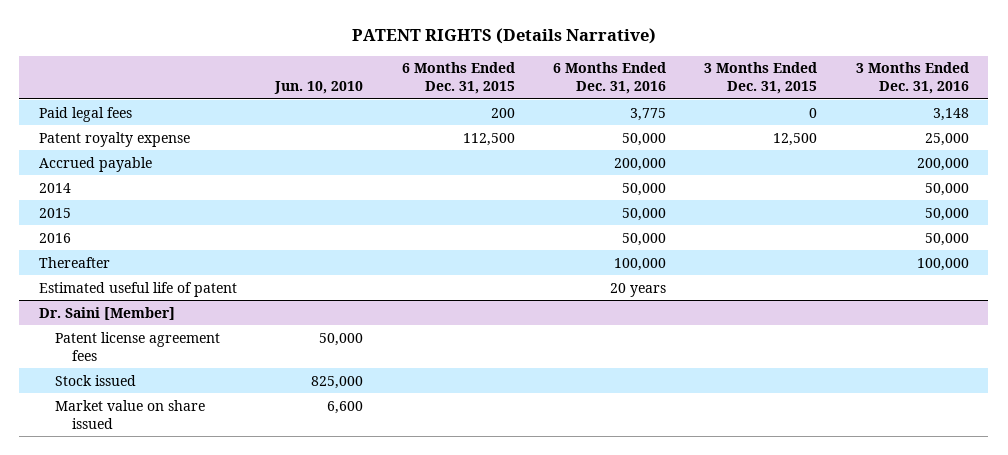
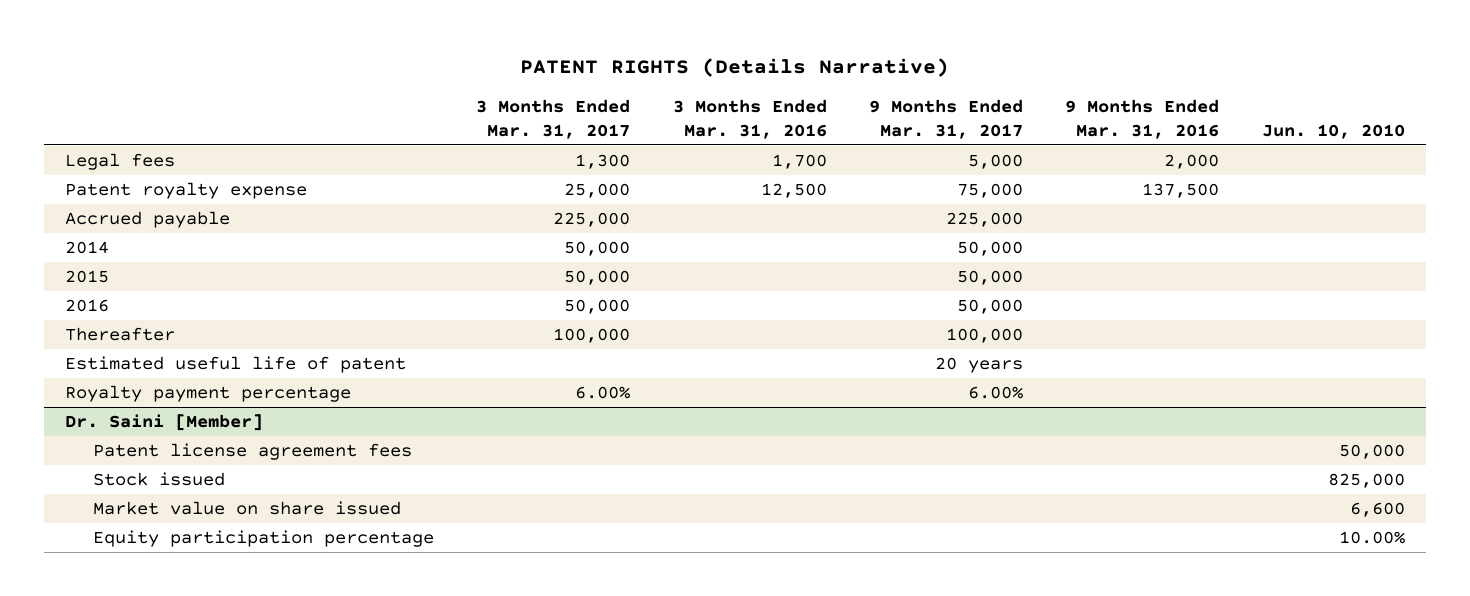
[401,62,515,95] 6 Months Ended Dec. 31, 2015 -> none
[552,62,666,95] 6 Months Ended Dec. 31, 2016 -> none
[704,62,818,95] 3 Months Ended Dec. 31, 2015 -> none
[855,62,969,95] 3 Months Ended Dec. 31, 2016 -> none
none -> [476,98,631,140] 3 Months Ended Mar. 31, 2017
none -> [672,98,827,140] 3 Months Ended Mar. 31, 2016
none -> [869,98,1024,140] 9 Months Ended Mar. 31, 2017
none -> [1065,98,1220,140] 9 Months Ended Mar. 31, 2016
[38,106,132,122] Paid legal fees -> [64,152,175,170] Legal fees
none -> [64,384,351,402] Royalty payment percentage
none -> [93,529,435,547] Equity participation percentage

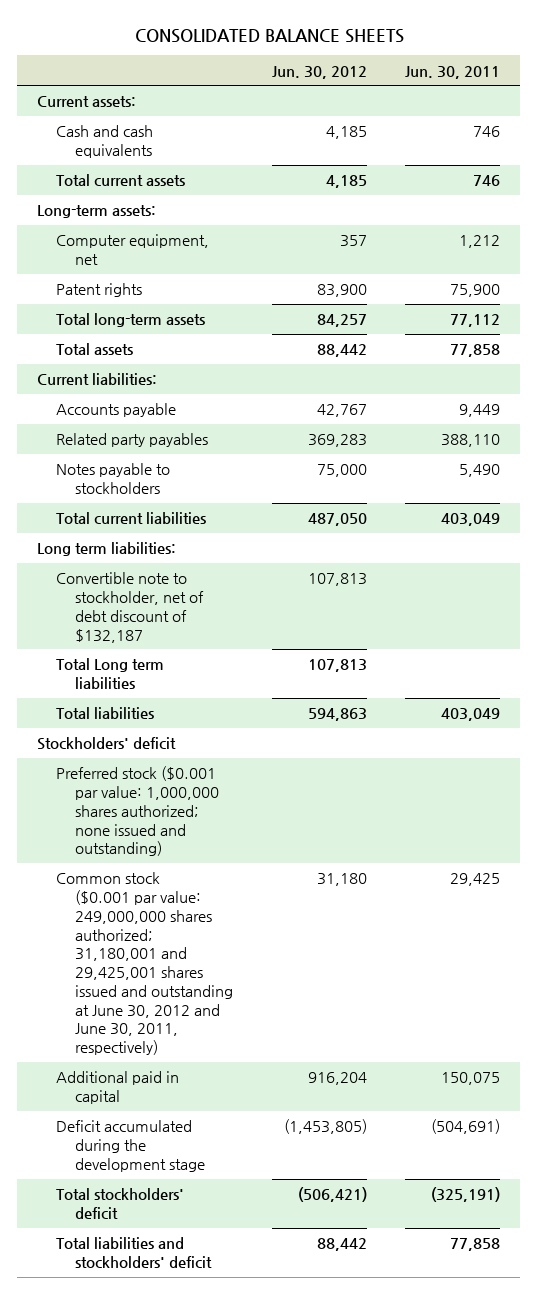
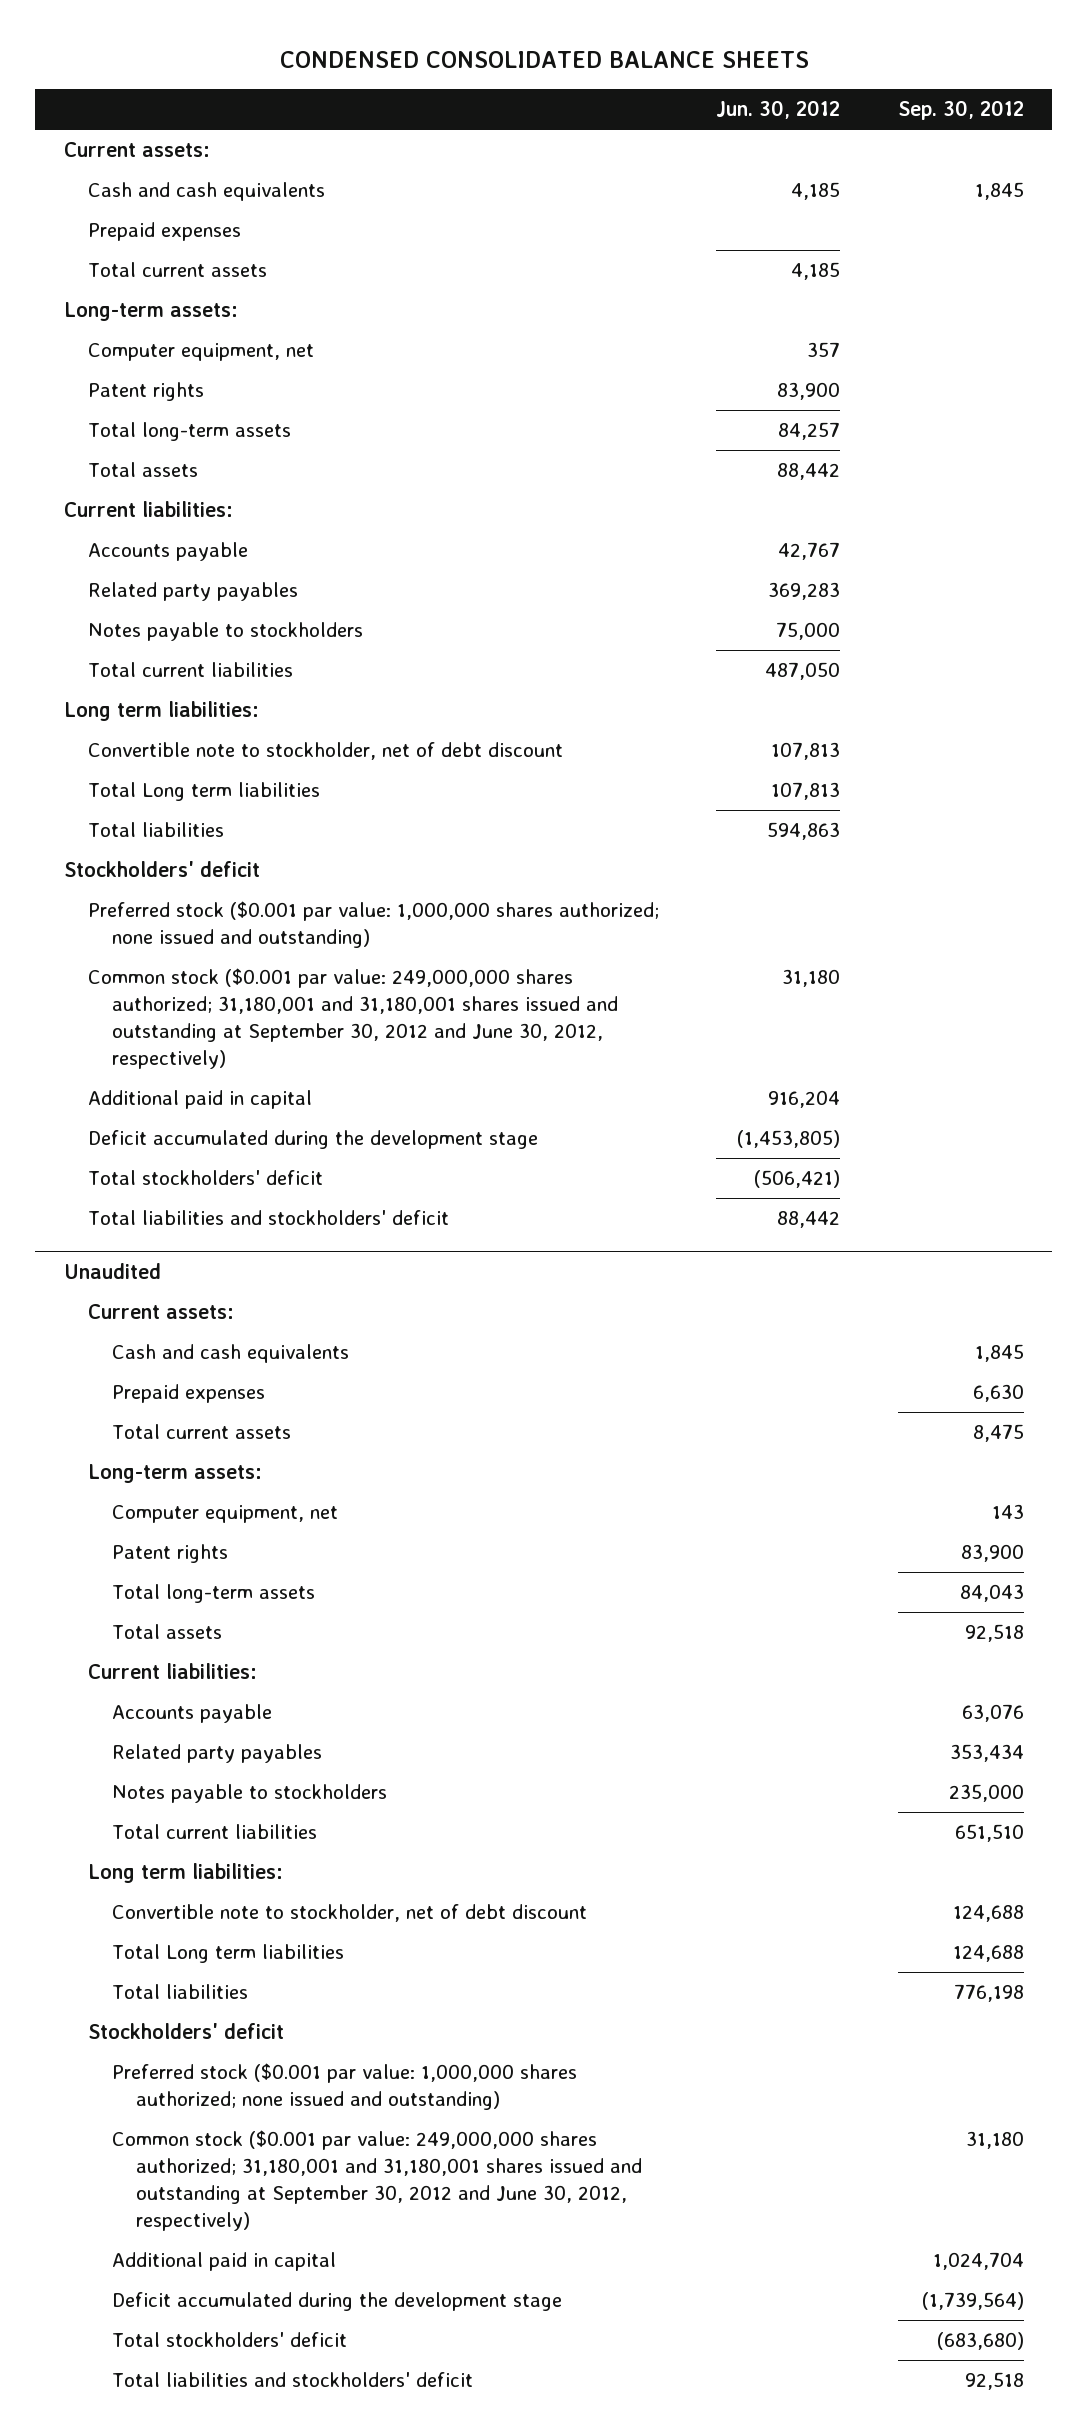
[134,28,404,43] CONSOLIDATED BALANCE SHEETS -> [279,50,809,68] CONDENSED CONSOLIDATED BALANCE SHEETS
[405,65,501,79] Jun. 30, 2011 -> none
none -> [897,100,1024,121] Sep. 30, 2012
none -> [87,222,241,242] Prepaid expenses
[55,572,204,643] Convertible note to stockholder, net of debt discount of $132,187 -> [87,742,563,761] Convertible note to stockholder, net of debt discount
[55,872,233,1056] Common stock ($0.001 par value: 249,000,000 shares authorized; 31,180,001 and 29,425,001 shares issued and outstanding at June 30, 2012 and June 30, 2011, respectively) -> [87,968,618,1069] Common stock ($0.001 par value: 249,000,000 shares authorized; 31,180,001 and 31,180,001 shares issued and outstanding at September 30, 2012 and June 30, 2012, respectively)
none -> [63,1262,161,1279] Unaudited
none -> [87,1304,234,1320] Current assets:
none -> [111,1344,349,1364] Cash and cash equivalents
none -> [111,1384,265,1404] Prepaid expenses
none -> [111,1424,291,1440] Total current assets
none -> [87,1464,262,1484] Long-term assets:
none -> [111,1505,338,1524] Computer equipment, net
none -> [111,1544,228,1564] Patent rights
none -> [111,1584,315,1604] Total long-term assets
none -> [111,1624,222,1640] Total assets
none -> [87,1663,257,1680] Current liabilities:
none -> [111,1704,272,1724] Accounts payable
none -> [111,1744,322,1764] Related party payables
none -> [111,1784,387,1804] Notes payable to stockholders
none -> [111,1824,317,1840] Total current liabilities
none -> [87,1863,283,1884] Long term liabilities:
none -> [111,1904,587,1923] Convertible note to stockholder, net of debt discount
none -> [111,1944,344,1964] Total Long term liabilities
none -> [111,1984,248,2000] Total liabilities
none -> [87,2023,284,2040] Stockholders' deficit
none -> [111,2063,577,2111] Preferred stock ($0.001 par value: 1,000,000 shares authorized; none issued and outstanding)
none -> [111,2130,642,2231] Common stock ($0.001 par value: 249,000,000 shares authorized; 31,180,001 and 31,180,001 shares issued and outstanding at September 30, 2012 and June 30, 2012, respectively)
none -> [111,2252,336,2272] Additional paid in capital
none -> [111,2292,562,2312] Deficit accumulated during the development stage
none -> [111,2332,347,2348] Total stockholders' deficit
none -> [111,2372,473,2388] Total liabilities and stockholders' deficit

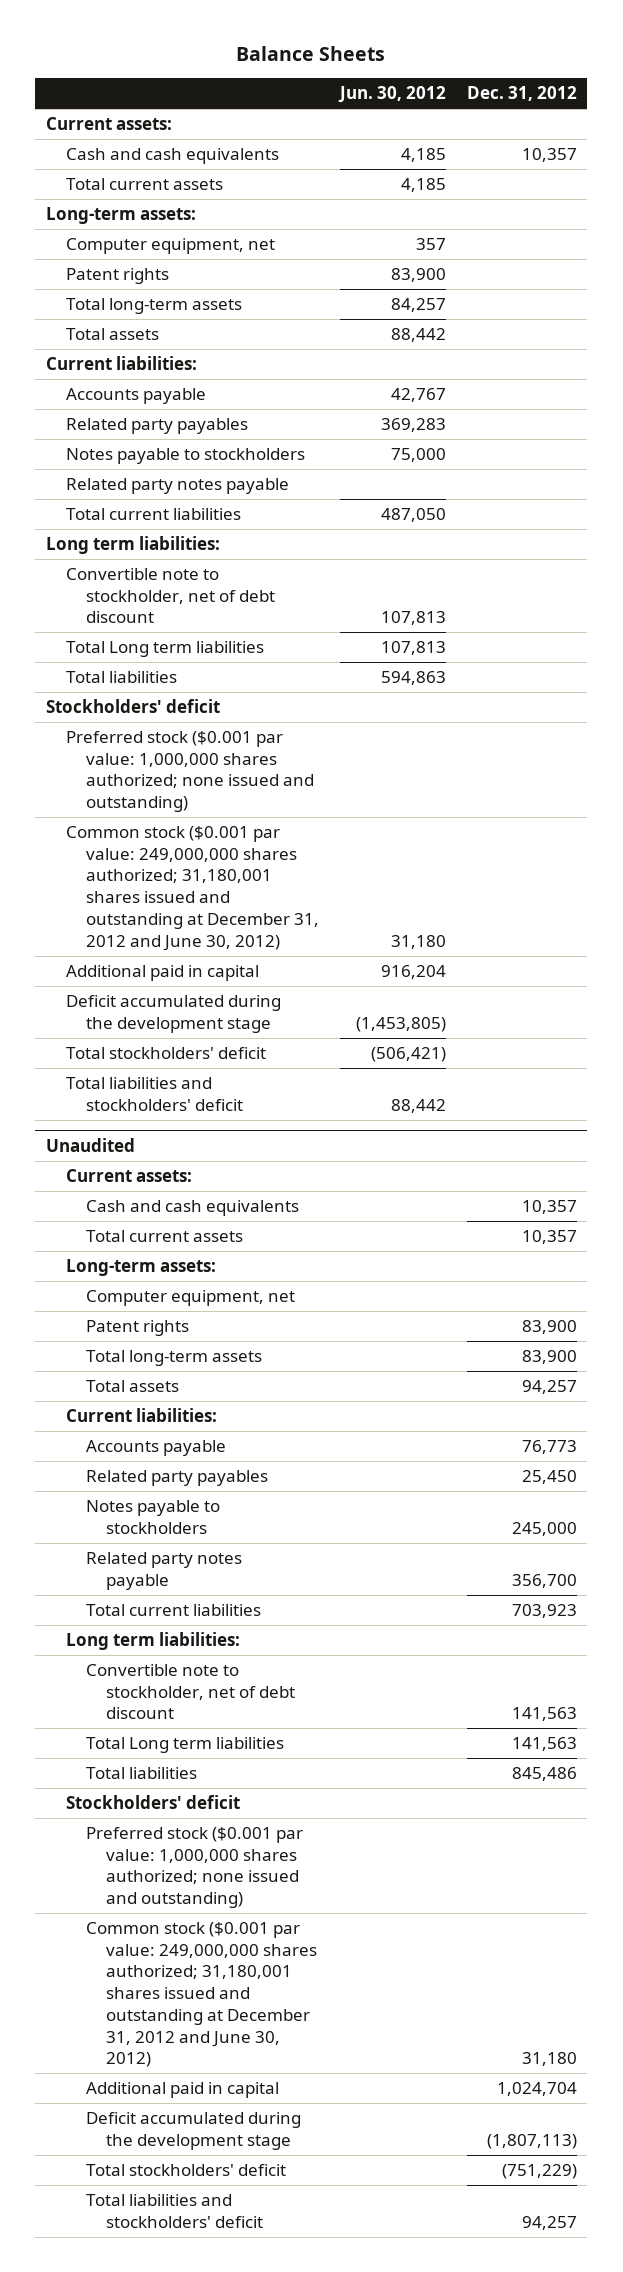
[279,50,809,68] CONDENSED CONSOLIDATED BALANCE SHEETS -> [236,46,386,62] Balance Sheets
[897,100,1024,121] Sep. 30, 2012 -> none
none -> [466,86,577,102] Dec. 31, 2012
[87,222,241,242] Prepaid expenses -> none
none -> [65,478,289,495] Related party notes payable
[87,968,618,1069] Common stock ($0.001 par value: 249,000,000 shares authorized; 31,180,001 and 31,180,001 shares issued and outstanding at September 30, 2012 and June 30, 2012, respectively) -> [65,826,319,951] Common stock ($0.001 par value: 249,000,000 shares authorized; 31,180,001 shares issued and outstanding at December 31, 2012 and June 30, 2012)
[111,1384,265,1404] Prepaid expenses -> none
none -> [85,1552,242,1590] Related party notes payable
[111,2130,642,2231] Common stock ($0.001 par value: 249,000,000 shares authorized; 31,180,001 and 31,180,001 shares issued and outstanding at September 30, 2012 and June 30, 2012, respectively) -> [85,1922,317,2068] Common stock ($0.001 par value: 249,000,000 shares authorized; 31,180,001 shares issued and outstanding at December 31, 2012 and June 30, 2012)

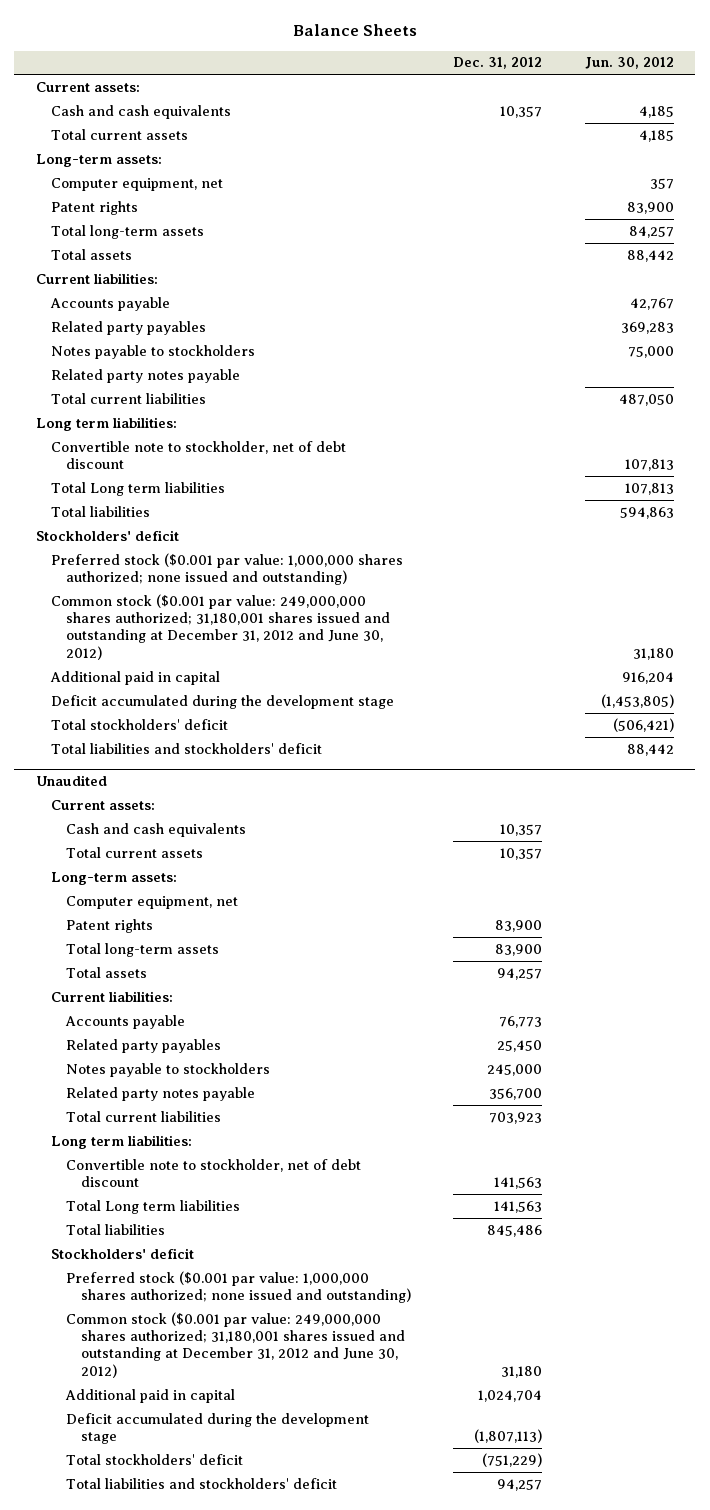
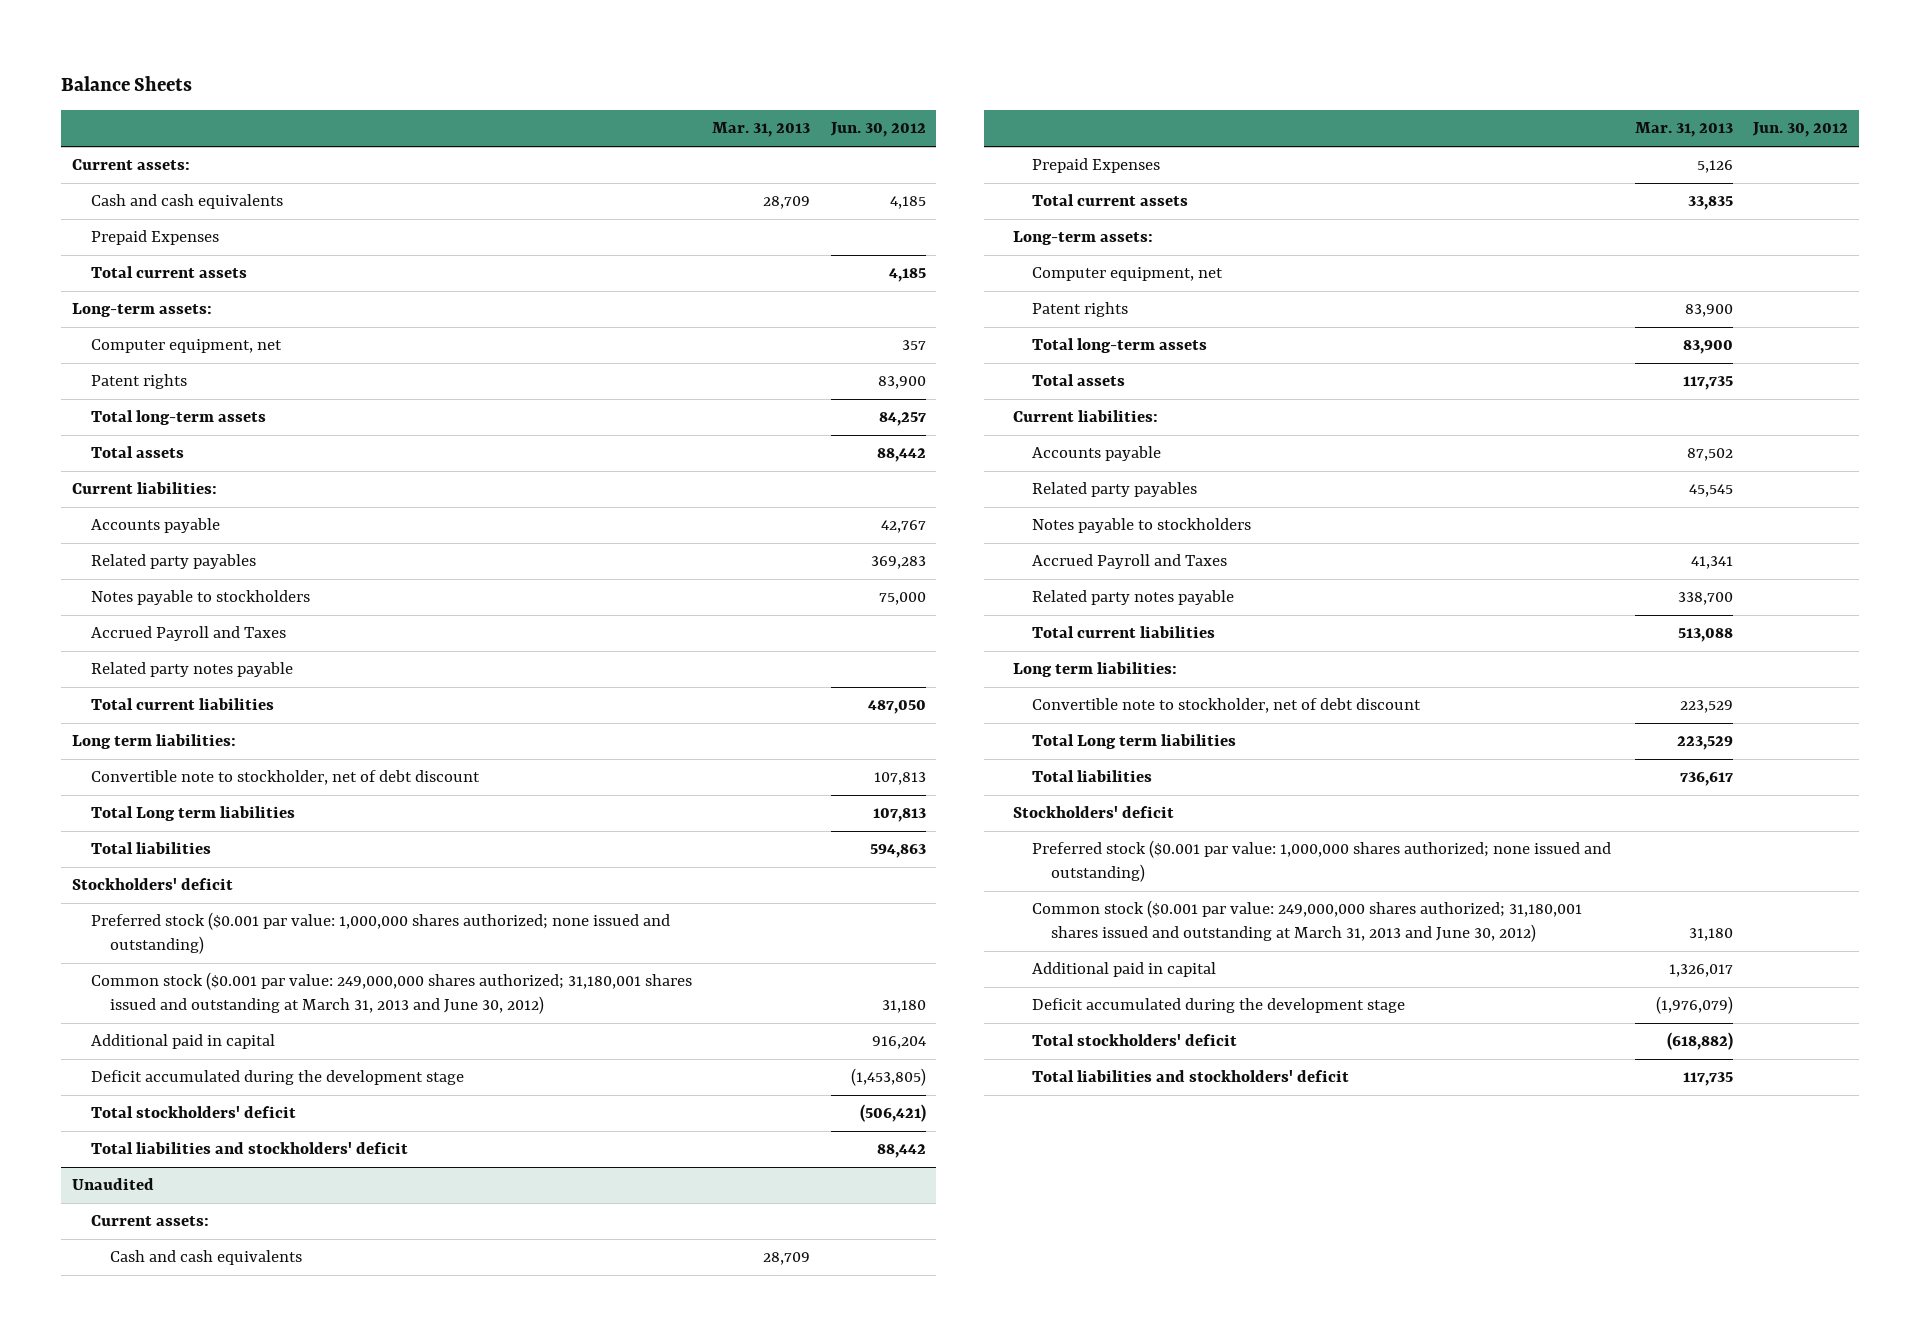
[453,57,543,70] Dec. 31, 2012 -> none
none -> [712,122,811,138] Mar. 31, 2013
none -> [90,230,219,246] Prepaid Expenses
none -> [90,626,286,642] Accrued Payroll and Taxes
[50,593,390,660] Common stock ($0.001 par value: 249,000,000 shares authorized; 31,180,001 shares issued and outstanding at December 31, 2012 and June 30, 2012) -> [90,972,692,1015] Common stock ($0.001 par value: 249,000,000 shares authorized; 31,180,001 shares issued and outstanding at March 31, 2013 and June 30, 2012)
none -> [1032,158,1161,174] Prepaid Expenses
none -> [1032,554,1228,570] Accrued Payroll and Taxes
[65,1311,405,1378] Common stock ($0.001 par value: 249,000,000 shares authorized; 31,180,001 shares issued and outstanding at December 31, 2012 and June 30, 2012) -> [1032,900,1583,943] Common stock ($0.001 par value: 249,000,000 shares authorized; 31,180,001 shares issued and outstanding at March 31, 2013 and June 30, 2012)

